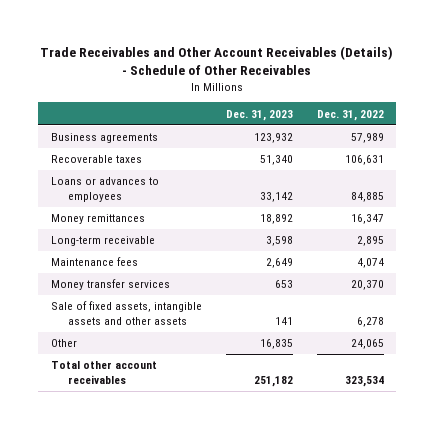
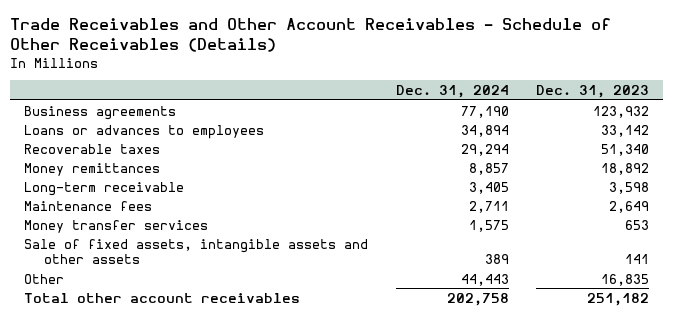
[40,45,394,75] Trade Receivables and Other Account Receivables (Details) - Schedule of Other Receivables -> [10,18,612,53] Trade Receivables and Other Account Receivables - Schedule of Other Receivables (Details)
[317,109,385,121] Dec. 31, 2022 -> none
none -> [395,84,509,98] Dec. 31, 2024
[50,155,142,164] Recoverable taxes -> [24,143,161,154] Recoverable taxes

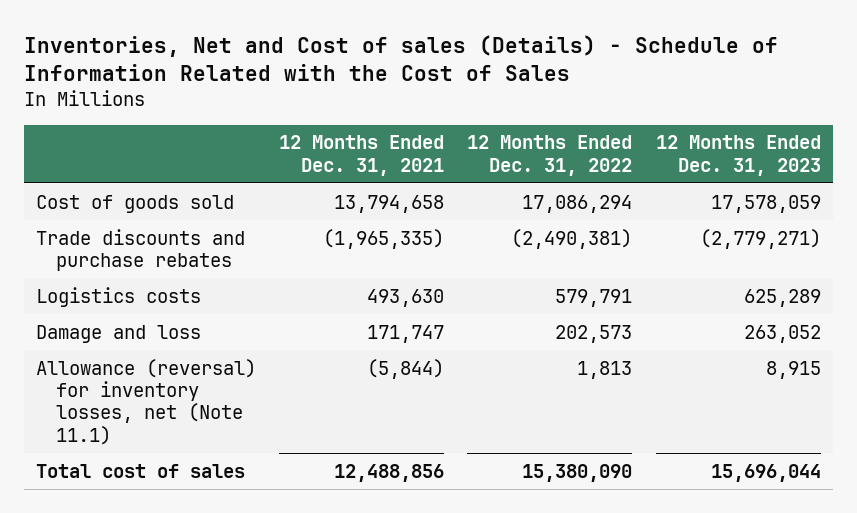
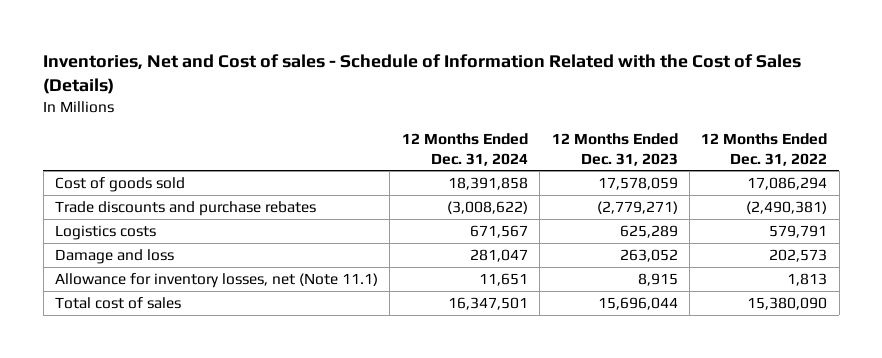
[23,34,778,82] Inventories, Net and Cost of sales (Details) - Schedule of Information Related with the Cost of Sales -> [43,54,802,94] Inventories, Net and Cost of sales - Schedule of Information Related with the Cost of Sales (Details)
[279,135,445,176] 12 Months Ended Dec. 31, 2021 -> none
none -> [401,133,528,166] 12 Months Ended Dec. 31, 2024
[35,358,256,445] Allowance (reversal) for inventory losses, net (Note 11.1) -> [54,272,378,288] Allowance for inventory losses, net (Note 11.1)

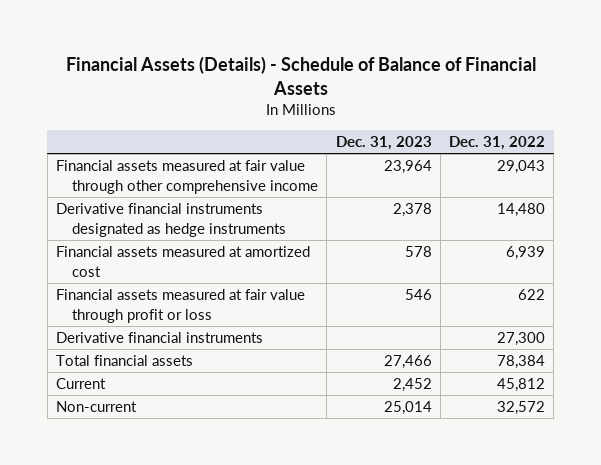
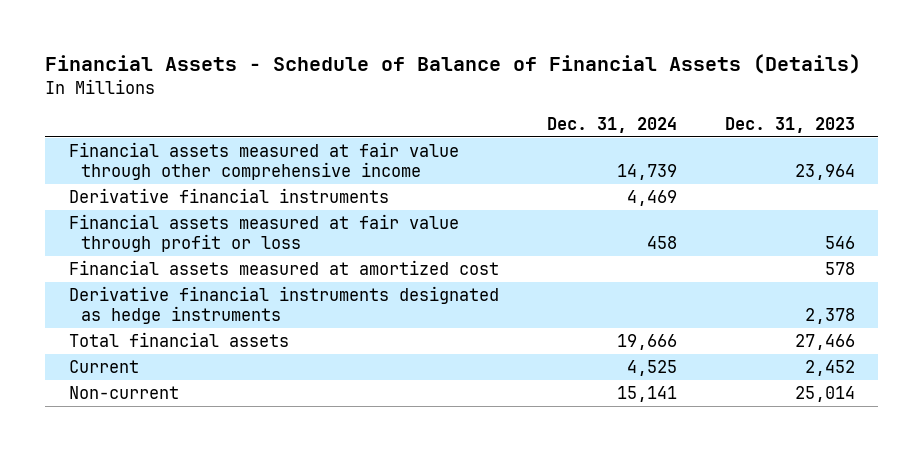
[65,56,536,95] Financial Assets (Details) - Schedule of Balance of Financial Assets -> [44,54,861,75] Financial Assets - Schedule of Balance of Financial Assets (Details)
[449,136,546,151] Dec. 31, 2022 -> none
none -> [546,116,677,133] Dec. 31, 2024
[56,289,306,323] Financial assets measured at fair value through profit or loss -> [68,214,459,253] Financial assets measured at fair value through profit or loss
[56,246,311,277] Financial assets measured at amortized cost -> [68,260,499,276] Financial assets measured at amortized cost
[56,203,287,237] Derivative financial instruments designated as hedge instruments -> [68,286,499,325] Derivative financial instruments designated as hedge instruments

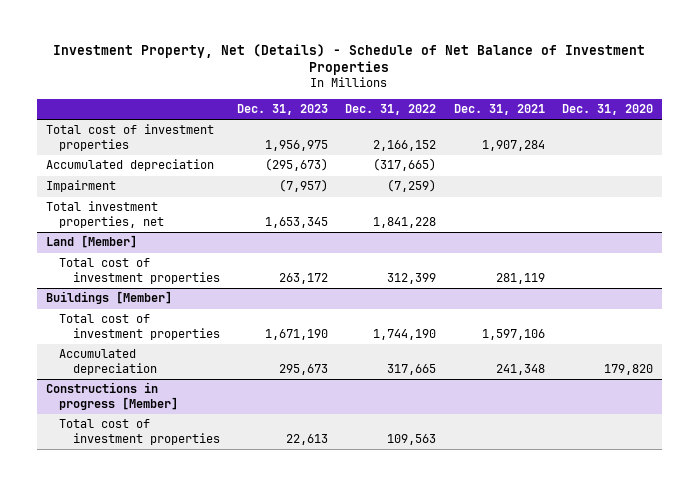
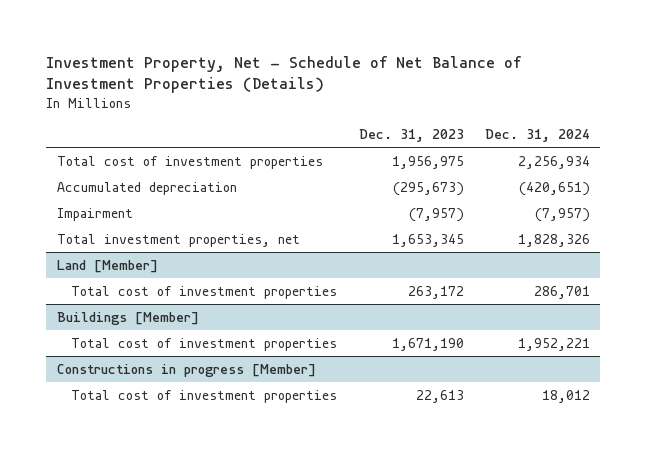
[53,43,646,76] Investment Property, Net (Details) - Schedule of Net Balance of Investment Properties -> [46,55,523,93] Investment Property, Net - Schedule of Net Balance of Investment Properties (Details)
[345,104,437,116] Dec. 31, 2022 -> none
[453,104,545,116] Dec. 31, 2021 -> none
[561,104,653,116] Dec. 31, 2020 -> none
none -> [484,129,590,143] Dec. 31, 2024
[59,349,157,375] Accumulated depreciation -> none

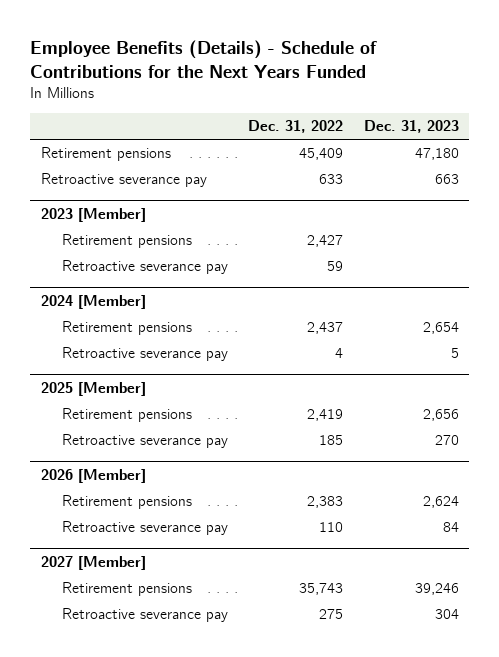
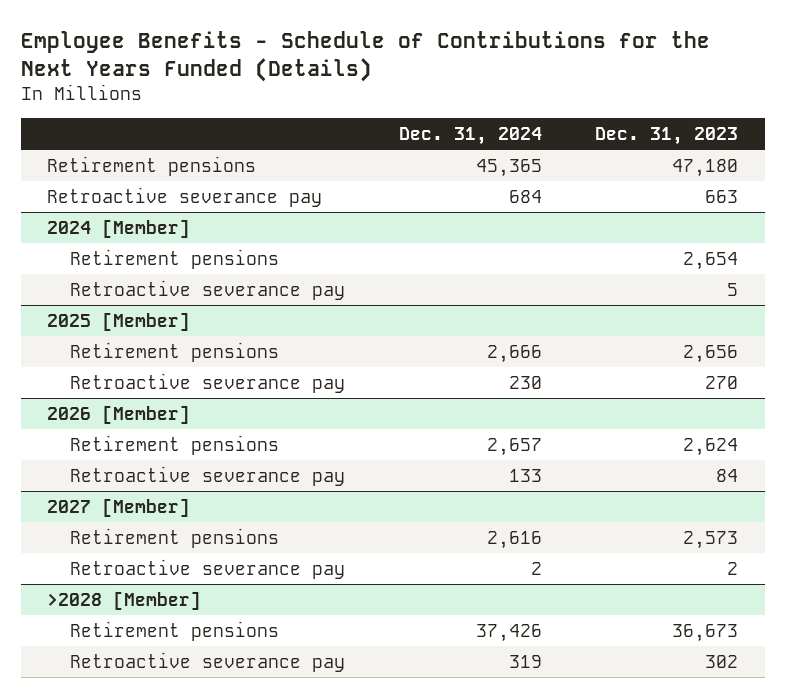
[30,39,378,78] Employee Benefits (Details) - Schedule of Contributions for the Next Years Funded -> [20,31,710,83] Employee Benefits - Schedule of Contributions for the Next Years Funded (Details)
[248,120,344,134] Dec. 31, 2022 -> none
none -> [398,127,542,146] Dec. 31, 2024
[40,207,146,222] 2023 [Member] -> none
[62,234,193,249] Retirement pensions -> none
[62,260,229,275] Retroactive severance pay -> none
[414,583,459,596] 39,246 -> [683,530,739,549] 2,573
[434,609,459,620] 304 -> [727,561,739,575] 2
none -> [47,590,202,610] >2028 [Member]
none -> [70,620,280,641] Retirement pensions
none -> [70,651,346,672] Retroactive severance pay

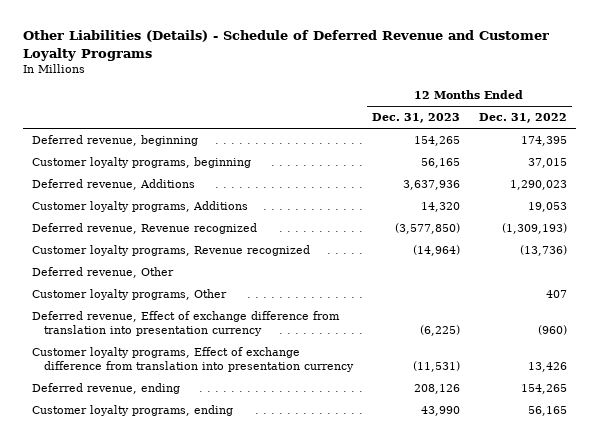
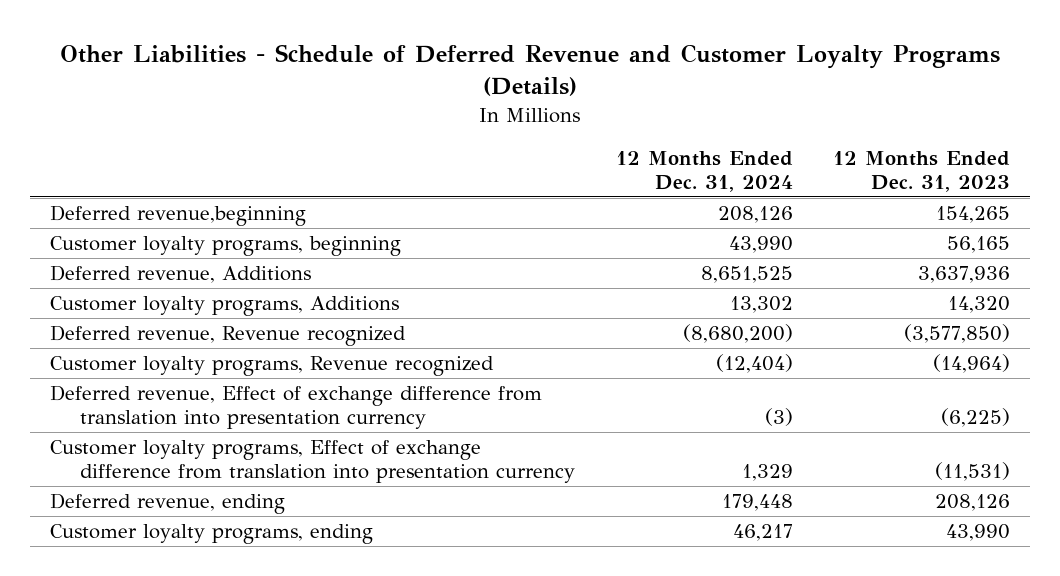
[23,30,550,61] Other Liabilities (Details) - Schedule of Deferred Revenue and Customer Loyalty Programs -> [59,43,1000,97] Other Liabilities - Schedule of Deferred Revenue and Customer Loyalty Programs (Details)
[478,113,567,124] Dec. 31, 2022 -> none
none -> [615,150,793,193] 12 Months Ended Dec. 31, 2024
[32,135,199,147] Deferred revenue, beginning -> [49,205,306,227] Deferred revenue,beginning
[32,267,175,279] Deferred revenue, Other -> none
[32,289,228,301] Customer loyalty programs, Other -> none

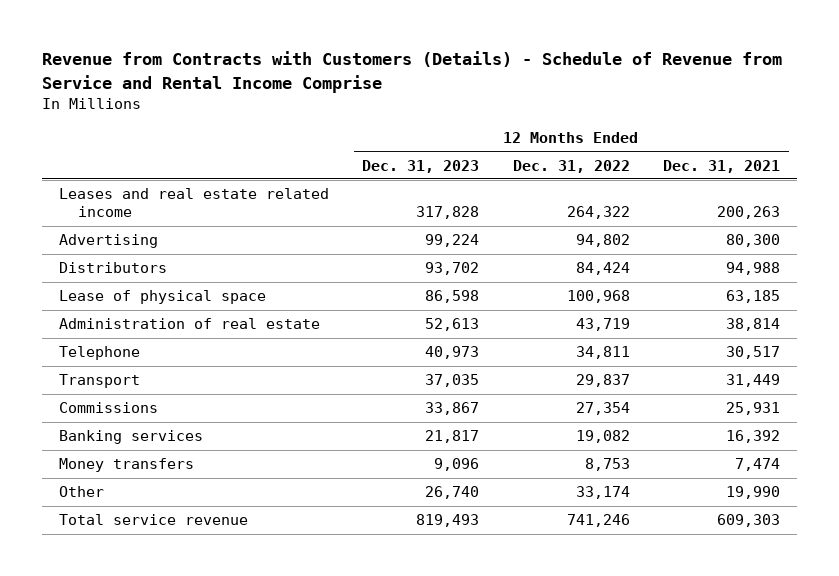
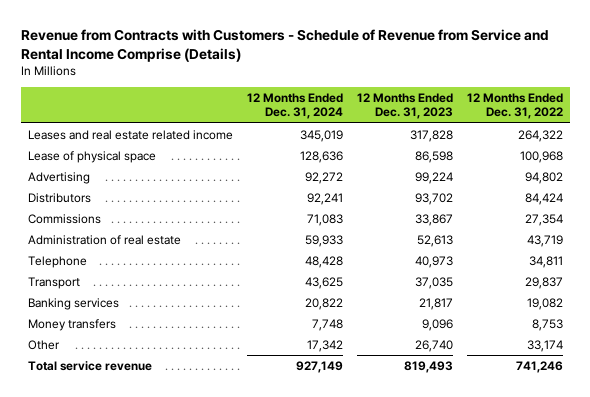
[42,51,783,93] Revenue from Contracts with Customers (Details) - Schedule of Revenue from Service and Rental Income Comprise -> [20,28,549,62] Revenue from Contracts with Customers - Schedule of Revenue from Service and Rental Income Comprise (Details)
[663,159,781,173] Dec. 31, 2021 -> none
none -> [246,93,343,120] 12 Months Ended Dec. 31, 2024
[58,290,266,305] Lease of physical space -> [27,150,156,163] Lease of physical space
[58,402,158,414] Commissions -> [27,213,101,224] Commissions

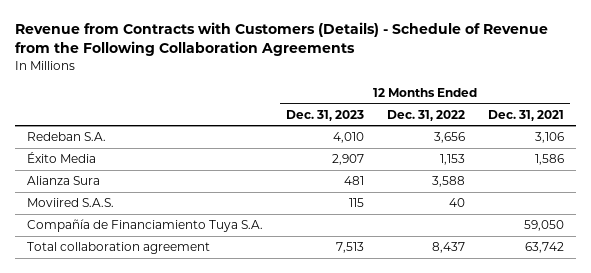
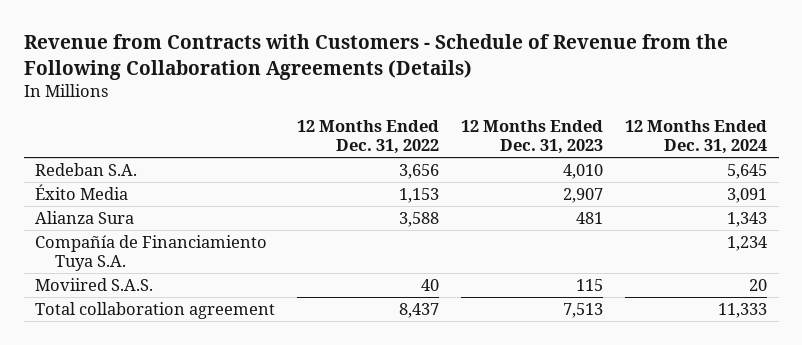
[15,22,549,57] Revenue from Contracts with Customers (Details) - Schedule of Revenue from the Following Collaboration Agreements -> [23,34,728,80] Revenue from Contracts with Customers - Schedule of Revenue from the Following Collaboration Agreements (Details)
[488,109,565,121] Dec. 31, 2021 -> none
none -> [625,119,768,155] 12 Months Ended Dec. 31, 2024
[26,198,114,208] Moviired S.A.S. -> [34,277,153,291] Moviired S.A.S.

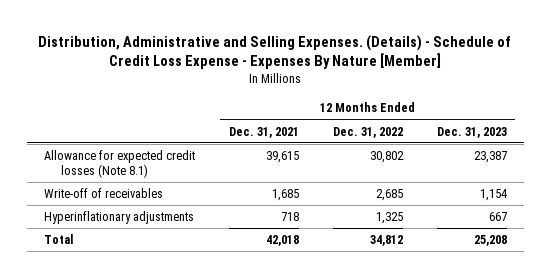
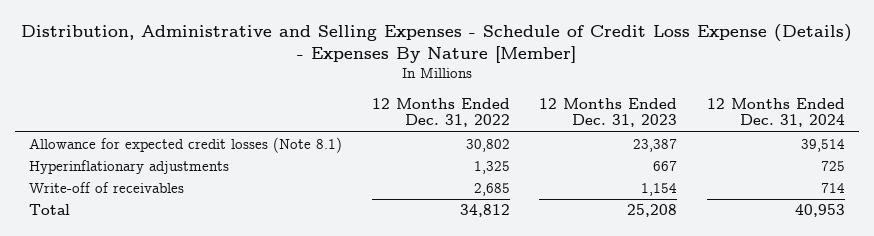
[38,34,512,70] Distribution, Administrative and Selling Expenses. (Details) - Schedule of Credit Loss Expense - Expenses By Nature [Member] -> [20,23,852,63] Distribution, Administrative and Selling Expenses - Schedule of Credit Loss Expense (Details) - Expenses By Nature [Member]
[228,126,299,138] Dec. 31, 2021 -> none
none -> [706,97,845,128] 12 Months Ended Dec. 31, 2024
[43,188,163,199] Write-off of receivables -> [29,182,185,194] Write-off of receivables

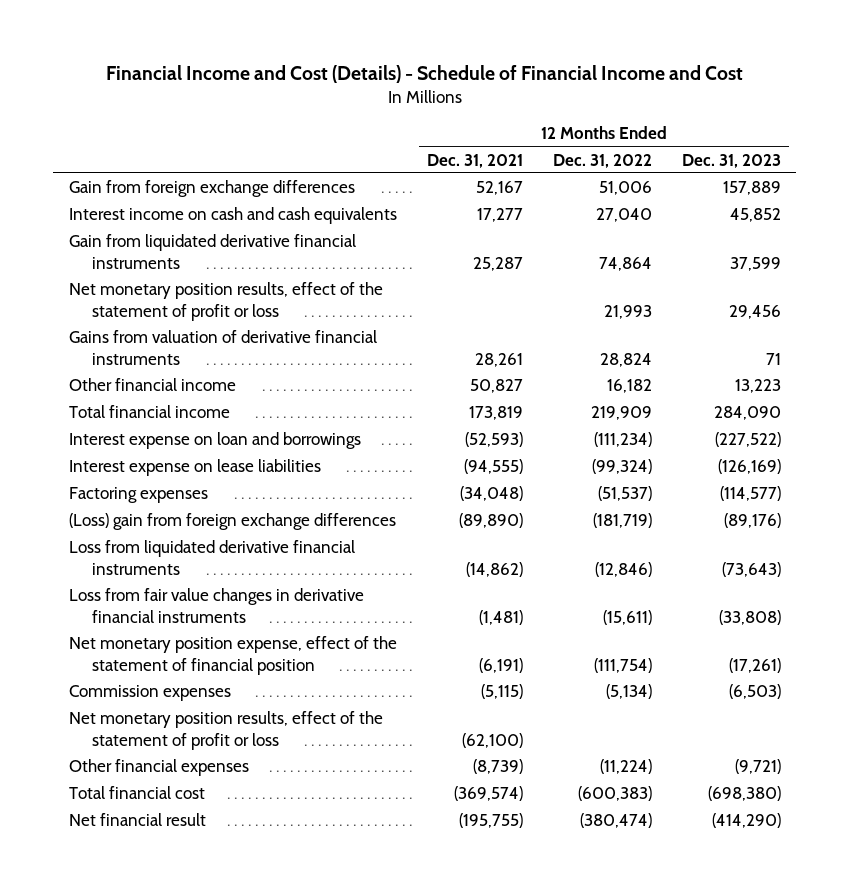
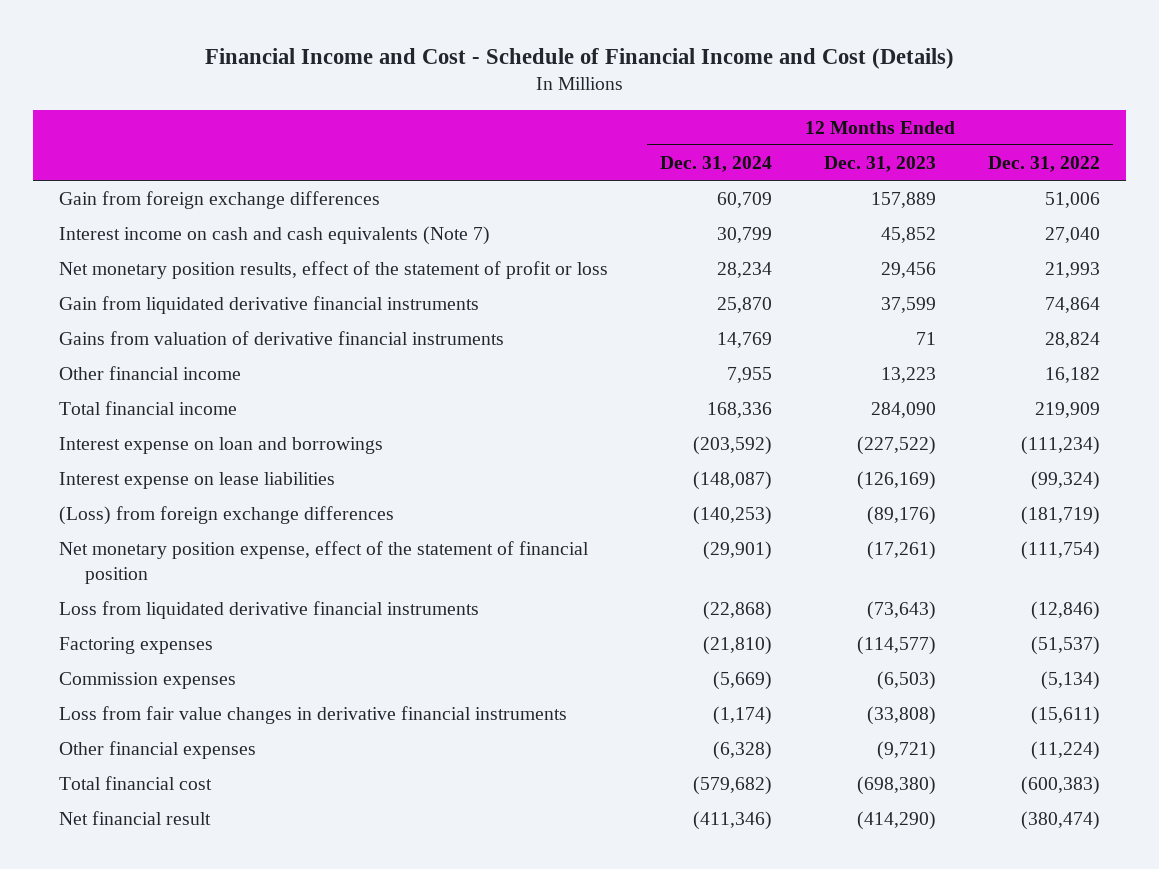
[105,64,743,83] Financial Income and Cost (Details) - Schedule of Financial Income and Cost -> [204,47,954,69] Financial Income and Cost - Schedule of Financial Income and Cost (Details)
[426,153,523,168] Dec. 31, 2021 -> none
none -> [660,155,773,172] Dec. 31, 2024
[68,207,397,225] Interest income on cash and cash equivalents -> [59,225,491,245] Interest income on cash and cash equivalents (Note 7)
[68,234,356,269] Gain from liquidated derivative financial instruments -> [59,295,480,314] Gain from liquidated derivative financial instruments
[68,513,396,531] (Loss) gain from foreign exchange differences -> [59,505,395,525] (Loss) from foreign exchange differences
[68,540,355,575] Loss from liquidated derivative financial instruments -> [59,600,480,619] Loss from liquidated derivative financial instruments
[68,487,208,504] Factoring expenses -> [59,636,214,654] Factoring expenses
[68,711,383,750] Net monetary position results, effect of the statement of profit or loss -> none
[68,588,364,623] Loss from fair value changes in derivative financial instruments -> [59,705,568,724] Loss from fair value changes in derivative financial instruments

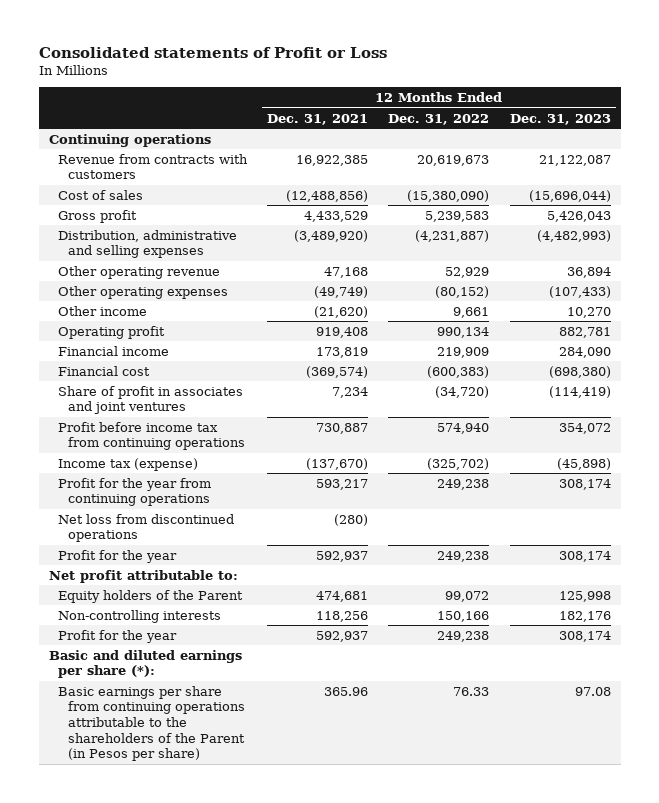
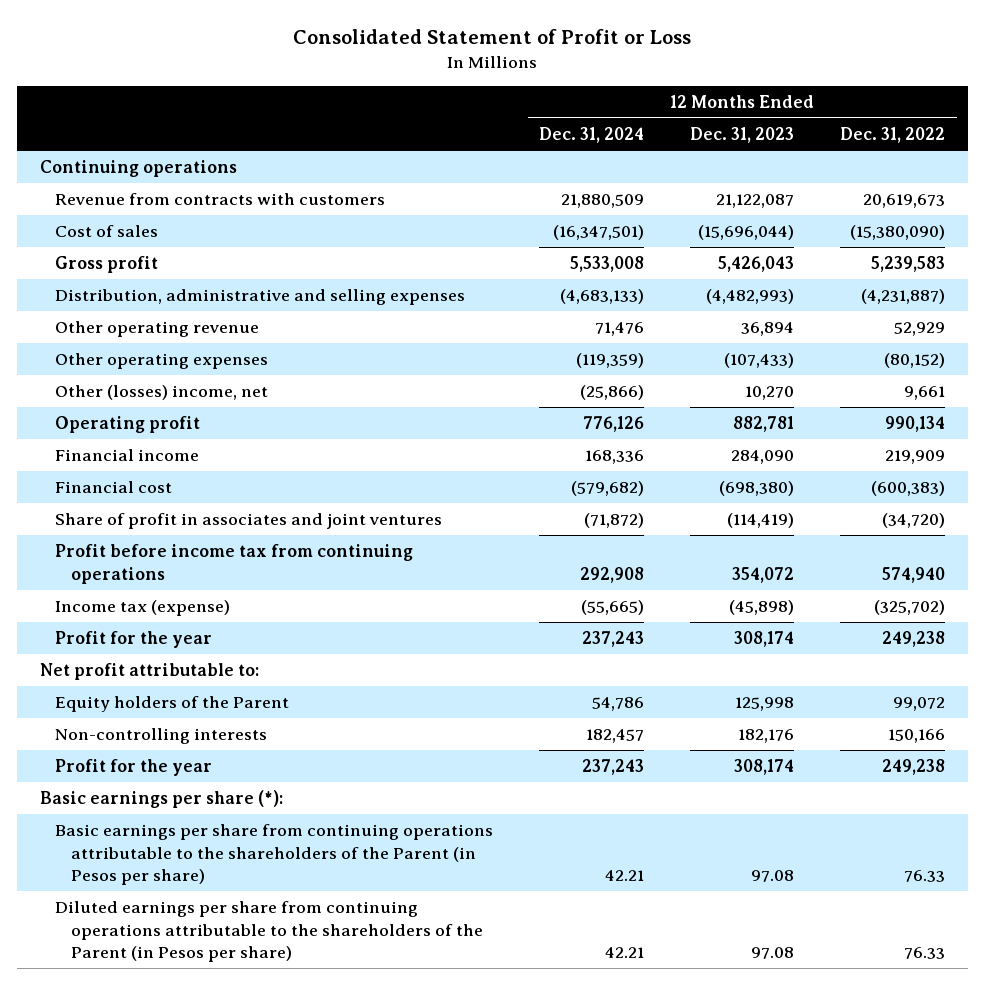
[38,47,387,59] Consolidated statements of Profit or Loss -> [293,29,692,45] Consolidated Statement of Profit or Loss
[267,113,369,125] Dec. 31, 2021 -> none
none -> [539,127,645,144] Dec. 31, 2024
[58,305,148,316] Other income -> [55,385,269,401] Other (losses) income, net
[58,477,212,507] Profit for the year from continuing operations -> none
[58,513,235,543] Net loss from discontinued operations -> none
[48,649,242,679] Basic and diluted earnings per share (*): -> [39,790,283,809] Basic earnings per share (*):
none -> [55,901,484,963] Diluted earnings per share from continuing operations attributable to the shareholders of the Parent (in Pesos per share)

